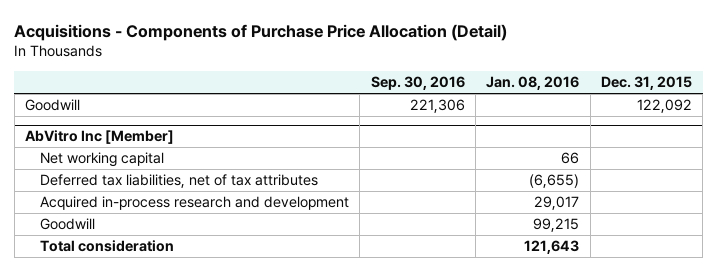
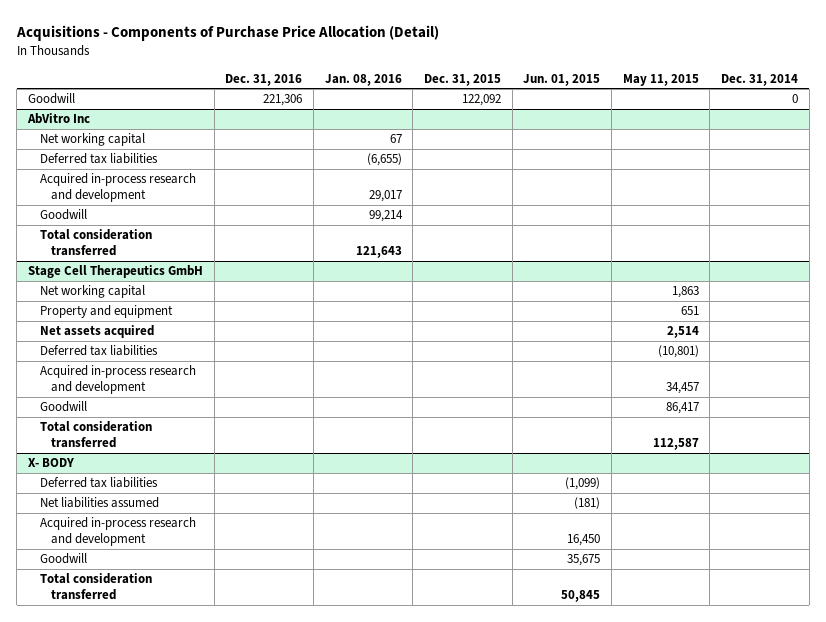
[370,76,465,91] Sep. 30, 2016 -> none
none -> [225,73,303,86] Dec. 31, 2016
none -> [523,73,601,86] Jun. 01, 2015
none -> [622,73,699,86] May 11, 2015
none -> [720,73,798,86] Dec. 31, 2014
[24,130,174,145] AbVitro Inc [Member] -> [26,113,90,125] AbVitro Inc
[561,152,580,165] 66 -> [389,134,402,144] 67
[39,174,318,189] Deferred tax liabilities, net of tax attributes -> [39,153,158,165] Deferred tax liabilities
[533,218,580,233] 99,215 -> [368,210,403,223] 99,214
[39,240,174,253] Total consideration -> [39,229,152,257] Total consideration transferred
none -> [27,265,203,279] Stage Cell Therapeutics GmbH
none -> [39,285,145,299] Net working capital
none -> [39,305,173,319] Property and equipment
none -> [39,325,154,339] Net assets acquired
none -> [39,345,158,357] Deferred tax liabilities
none -> [39,365,196,395] Acquired in-process research and development
none -> [39,401,87,413] Goodwill
none -> [39,421,152,449] Total consideration transferred
none -> [27,458,74,468] X- BODY
none -> [39,477,158,489] Deferred tax liabilities
none -> [39,497,159,509] Net liabilities assumed
none -> [39,517,196,547] Acquired in-process research and development
none -> [39,553,87,565] Goodwill
none -> [39,573,152,601] Total consideration transferred

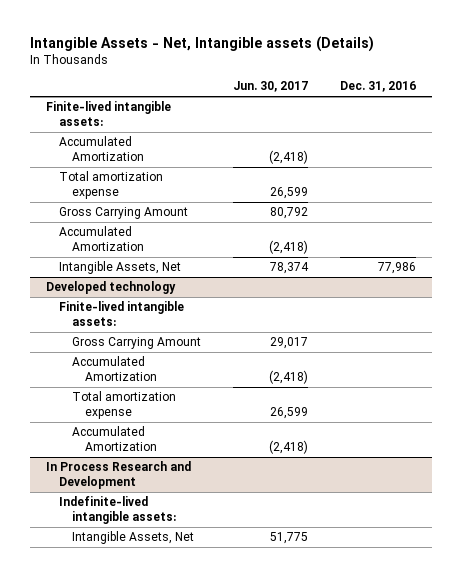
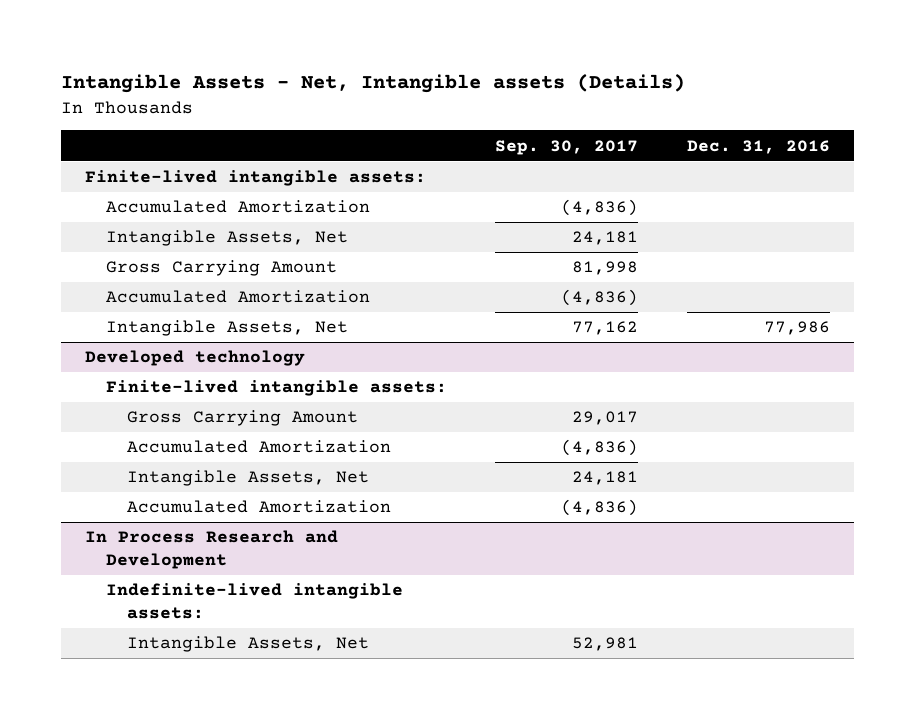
[232,81,308,93] Jun. 30, 2017 -> none
none -> [495,139,639,155] Sep. 30, 2017
[58,171,163,200] Total amortization expense -> [105,230,348,247] Intangible Assets, Net
[71,391,176,420] Total amortization expense -> [126,470,369,487] Intangible Assets, Net

